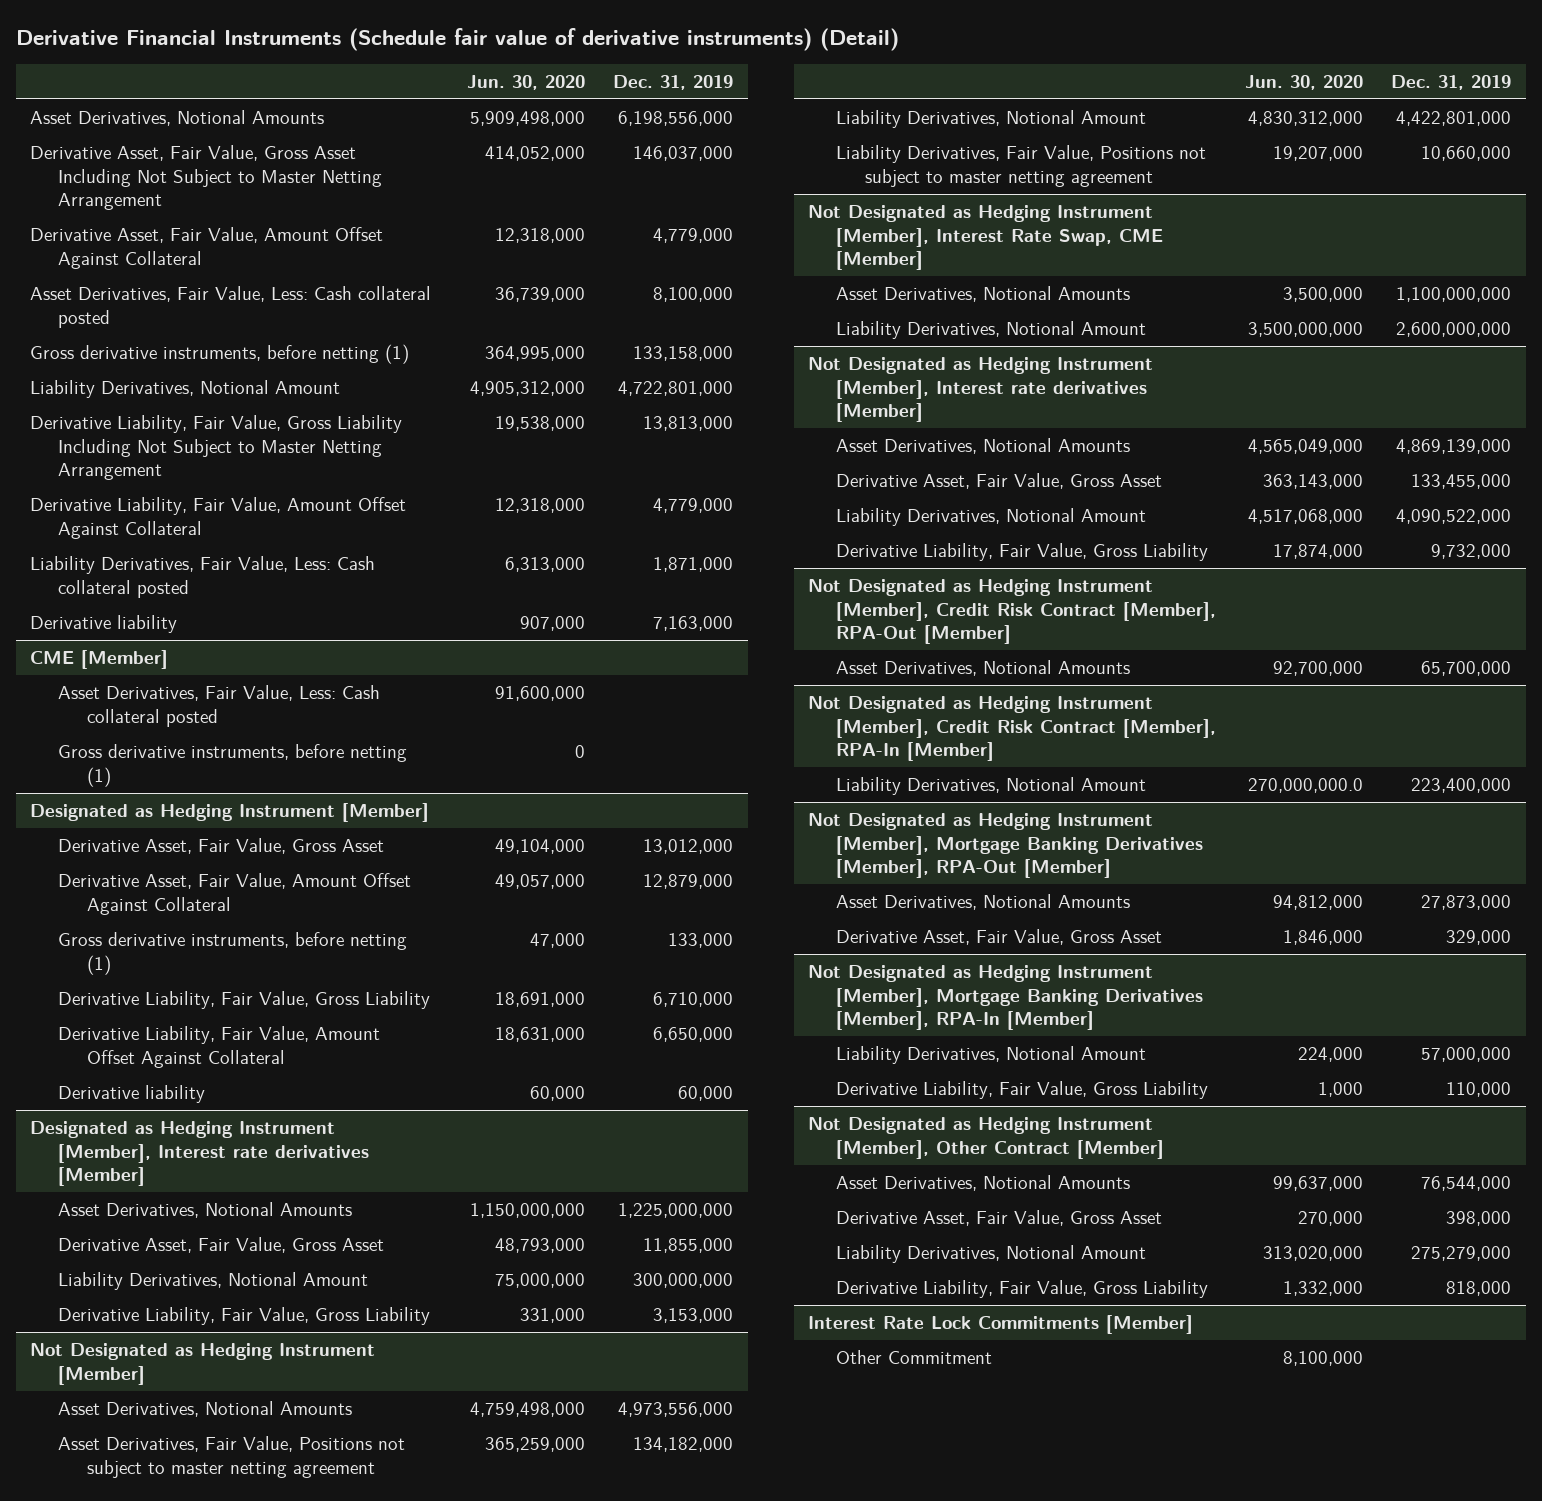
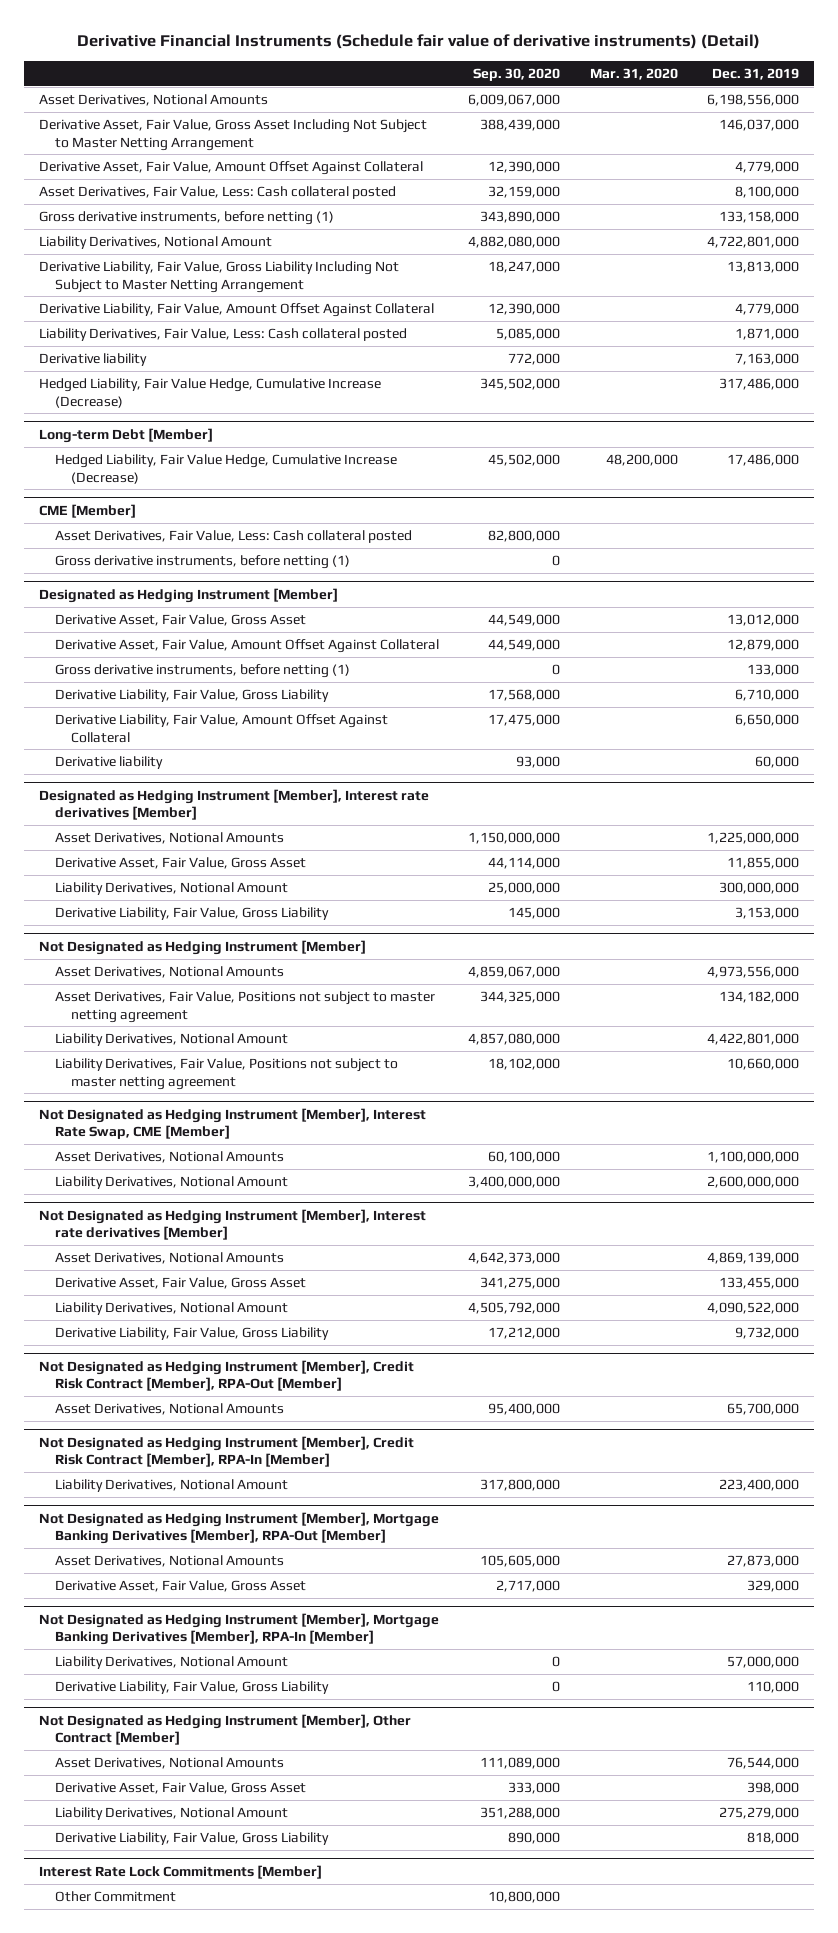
[466,74,585,90] Jun. 30, 2020 -> none
none -> [473,67,561,81] Sep. 30, 2020
none -> [589,67,678,80] Mar. 31, 2020
none -> [39,378,382,408] Hedged Liability, Fair Value Hedge, Cumulative Increase (Decrease)
none -> [39,427,214,443] Long-term Debt [Member]
none -> [55,454,398,484] Hedged Liability, Fair Value Hedge, Cumulative Increase (Decrease)

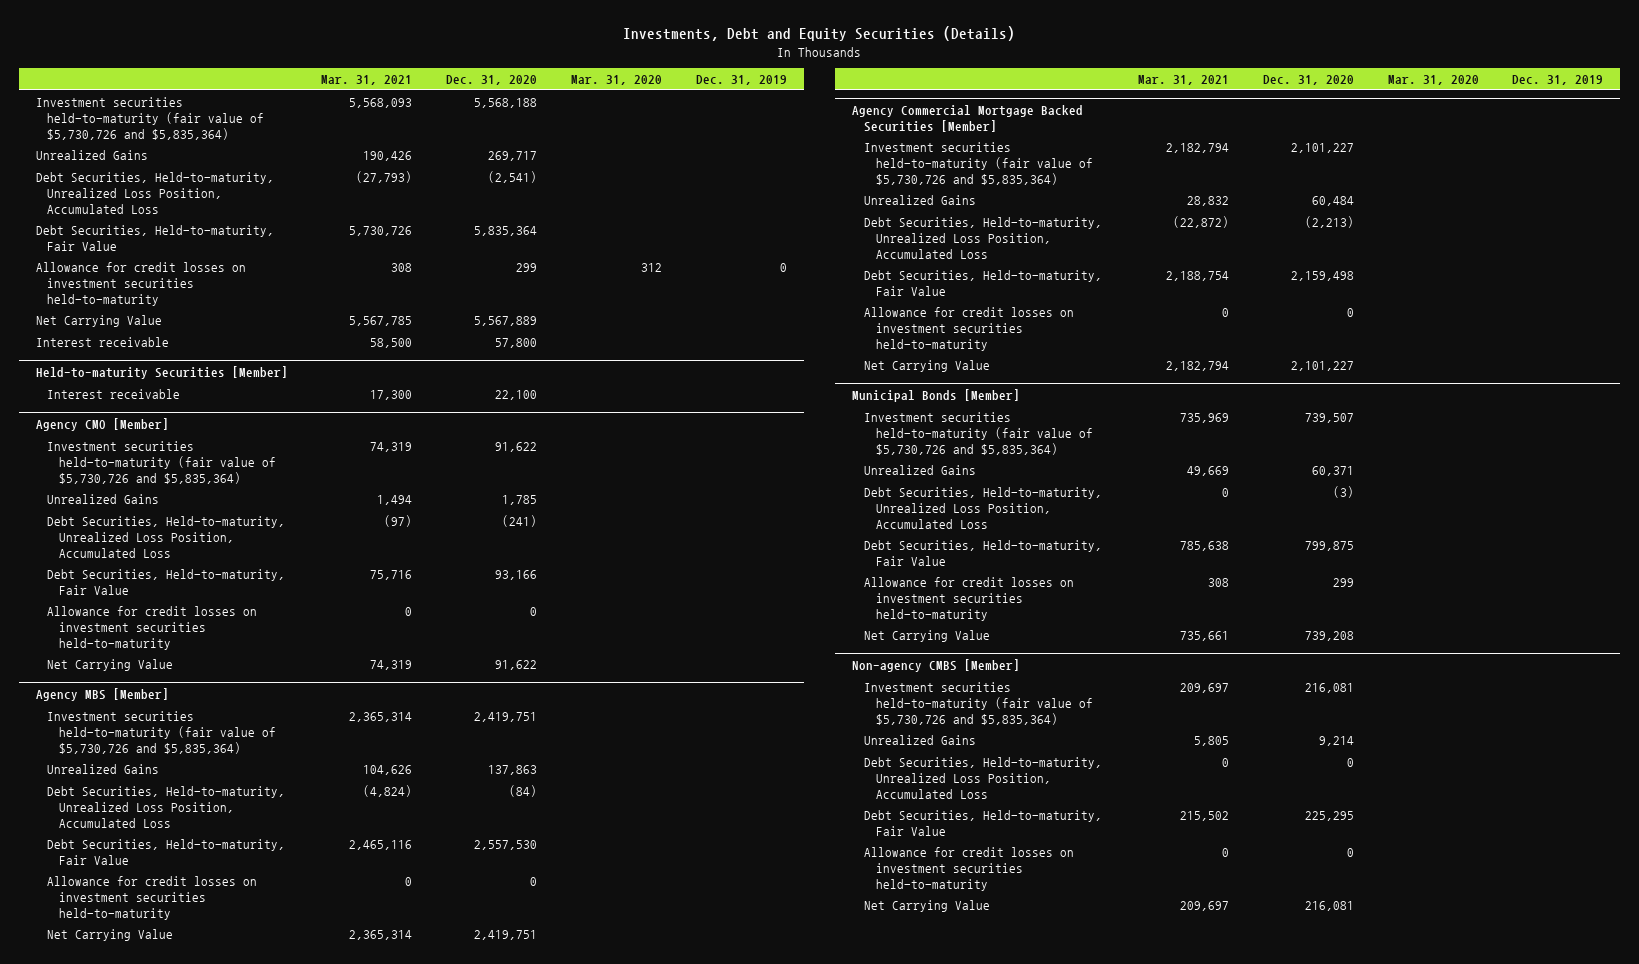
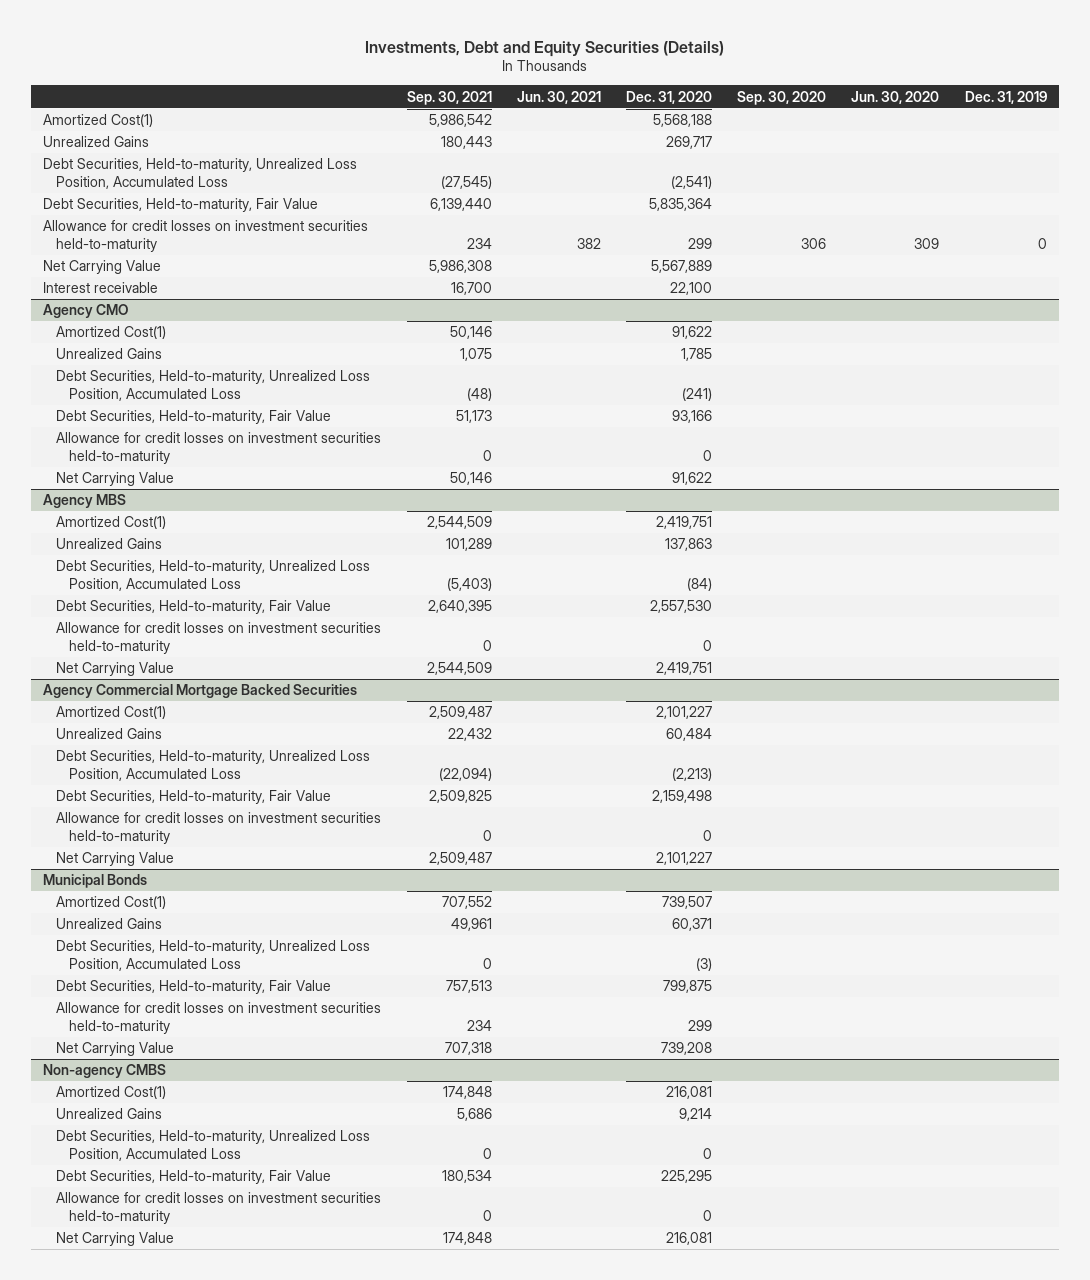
[321,75,413,86] Mar. 31, 2021 -> none
[570,75,662,86] Mar. 31, 2020 -> none
none -> [406,90,492,105] Sep. 30, 2021
none -> [516,90,601,104] Jun. 30, 2021
none -> [737,90,827,105] Sep. 30, 2020
none -> [851,90,940,104] Jun. 30, 2020
[35,96,265,140] Investment securities held-to-maturity (fair value of $5,730,726 and $5,835,364) -> [43,114,154,128] Amortized Cost(1)
[35,336,169,347] Interest receivable -> none
[35,365,288,379] Held-to-maturity Securities [Member] -> none
[35,417,169,431] Agency CMO [Member] -> [43,304,129,319] Agency CMO
[47,440,277,484] Investment securities held-to-maturity (fair value of $5,730,726 and $5,835,364) -> [56,326,167,340] Amortized Cost(1)
[35,687,169,701] Agency MBS [Member] -> [43,494,127,509] Agency MBS
[47,710,277,754] Investment securities held-to-maturity (fair value of $5,730,726 and $5,835,364) -> [56,516,167,530] Amortized Cost(1)
[852,104,1084,132] Agency Commercial Mortgage Backed Securities [Member] -> [43,684,358,699] Agency Commercial Mortgage Backed Securities
[864,141,1093,185] Investment securities held-to-maturity (fair value of $5,730,726 and $5,835,364) -> [56,706,167,720] Amortized Cost(1)
[852,388,1021,402] Municipal Bonds [Member] -> [43,874,148,889] Municipal Bonds
[864,411,1093,455] Investment securities held-to-maturity (fair value of $5,730,726 and $5,835,364) -> [56,896,167,910] Amortized Cost(1)
[852,658,1021,672] Non-agency CMBS [Member] -> [43,1064,167,1079] Non-agency CMBS
[864,681,1093,725] Investment securities held-to-maturity (fair value of $5,730,726 and $5,835,364) -> [56,1086,167,1100] Amortized Cost(1)

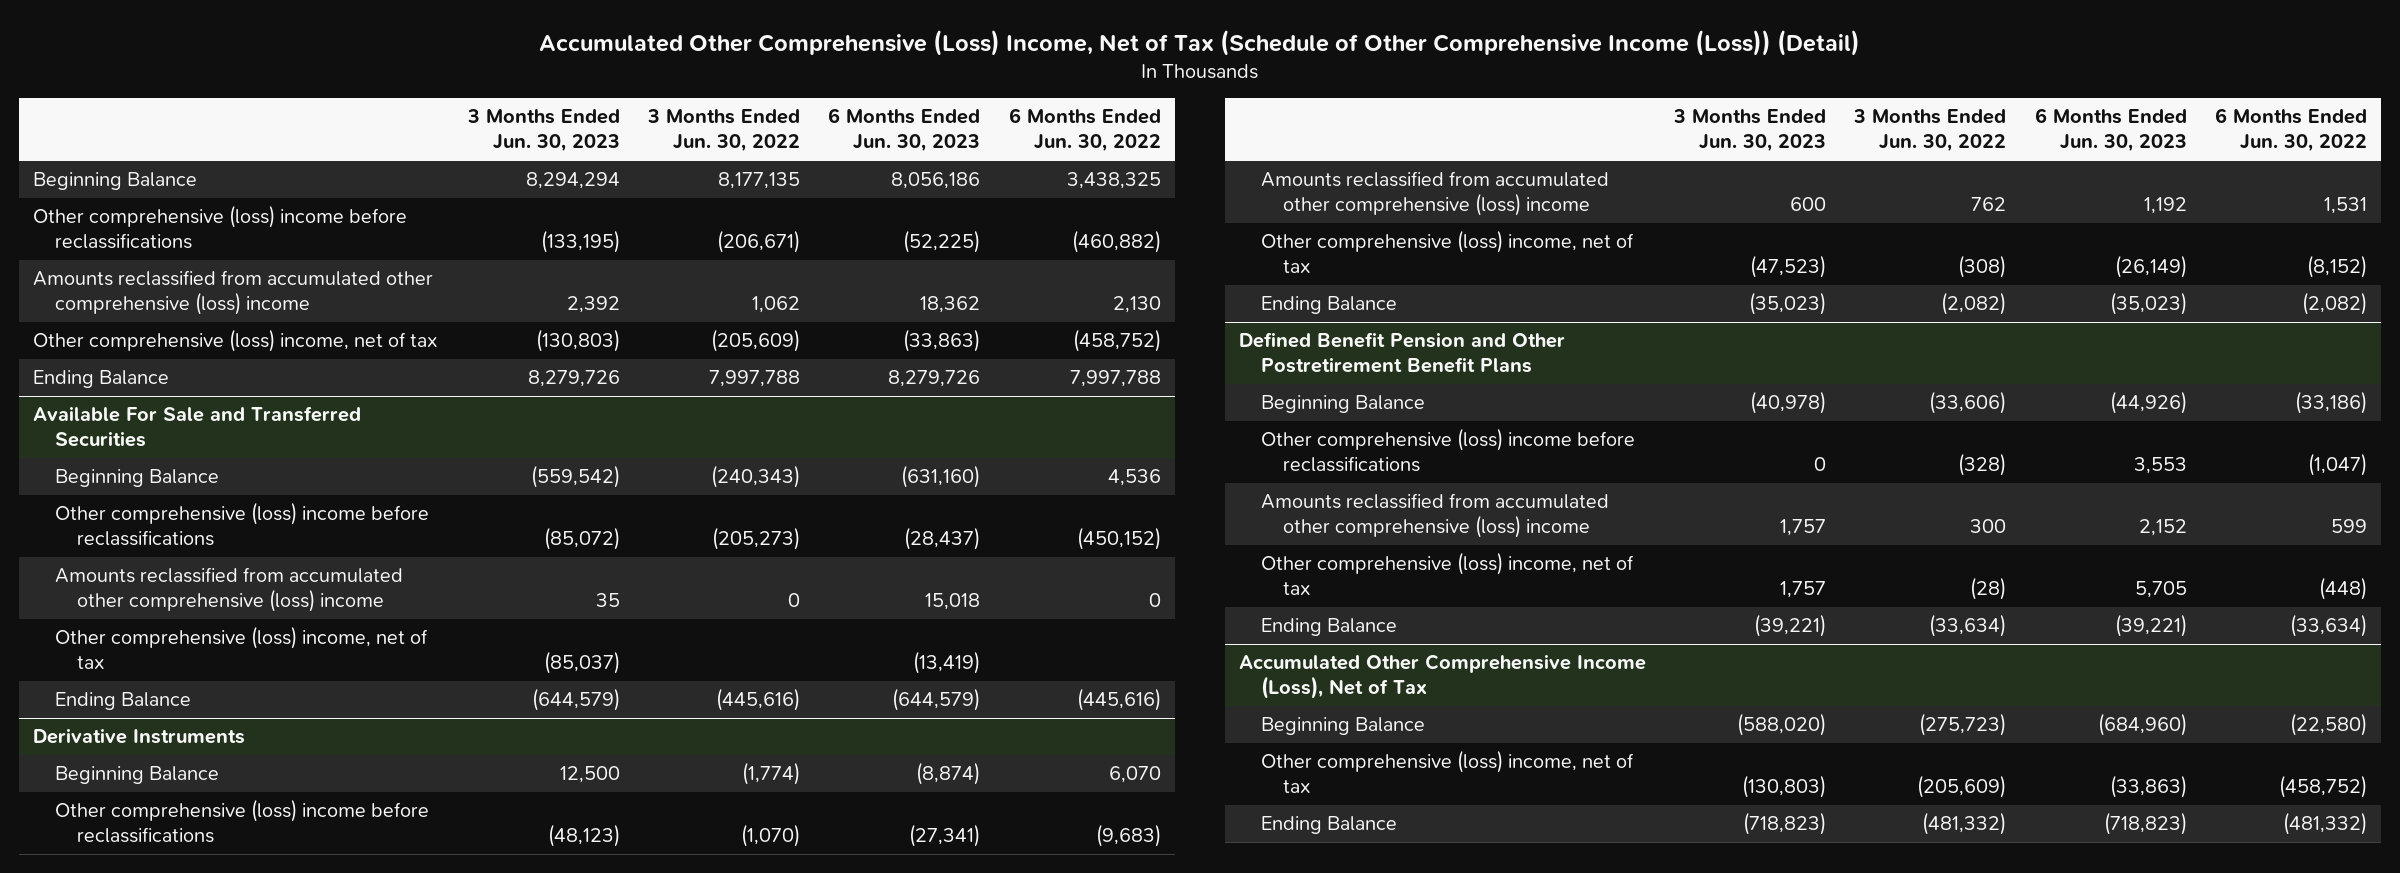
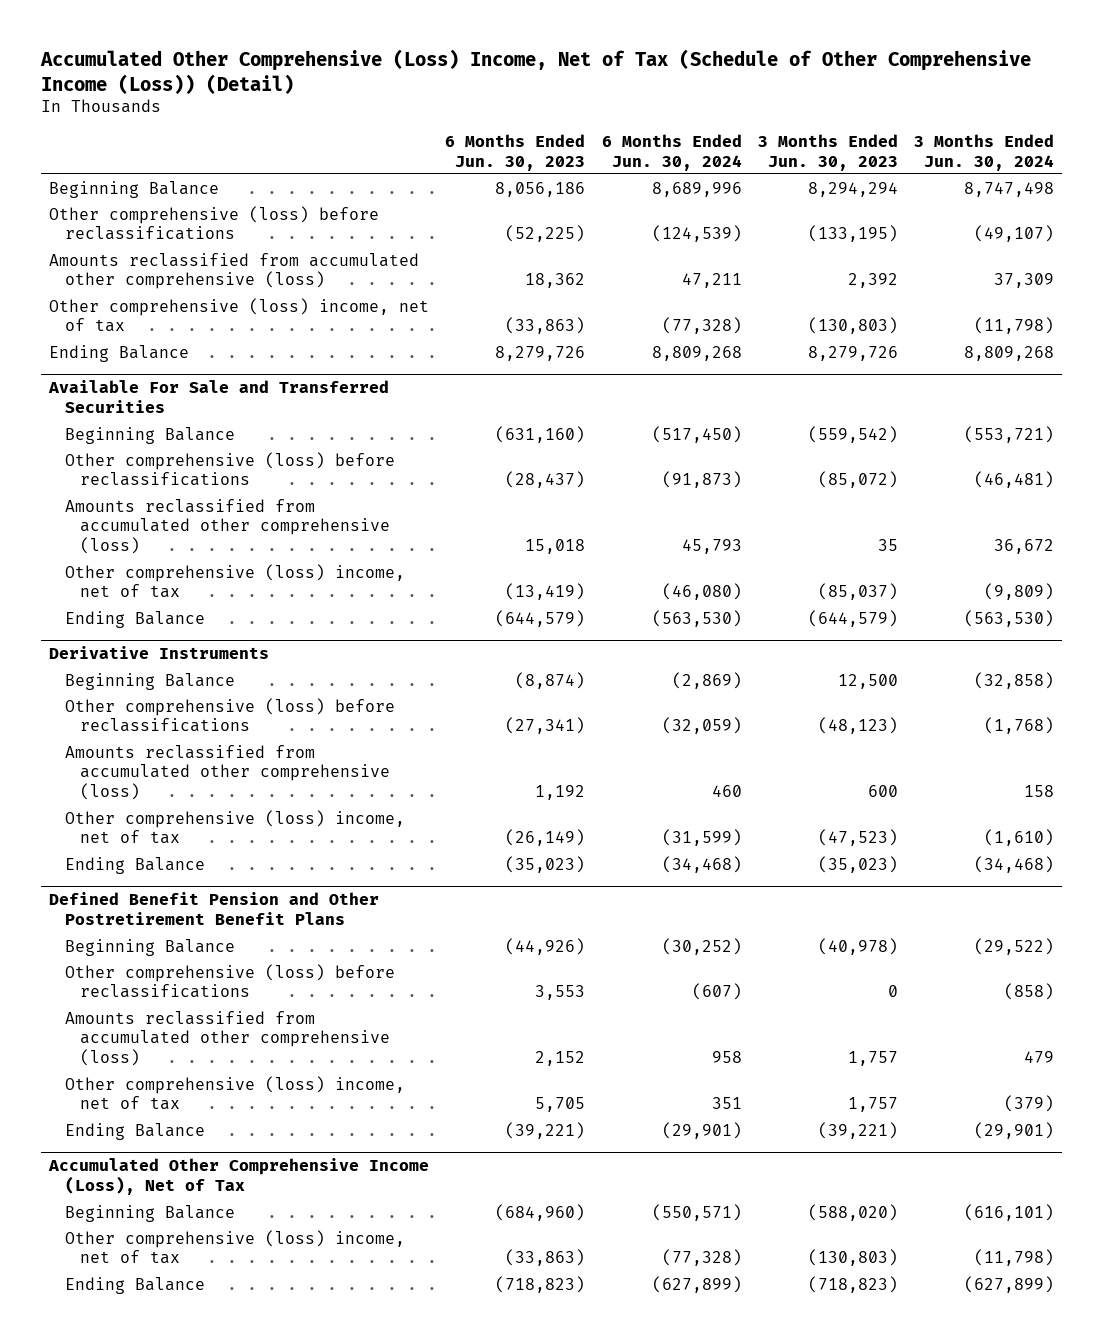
[647,109,801,153] 3 Months Ended Jun. 30, 2022 -> none
[1008,108,1161,153] 6 Months Ended Jun. 30, 2022 -> none
none -> [601,133,742,171] 6 Months Ended Jun. 30, 2024
none -> [914,133,1055,171] 3 Months Ended Jun. 30, 2024
[33,205,408,250] Other comprehensive (loss) income before reclassifications -> [49,205,380,241] Other comprehensive (loss) before reclassifications
[33,270,434,316] Amounts reclassified from accumulated other comprehensive (loss) income -> [49,252,420,290] Amounts reclassified from accumulated other comprehensive (loss)
[55,502,430,547] Other comprehensive (loss) income before reclassifications -> [64,451,395,487] Other comprehensive (loss) before reclassifications
[55,567,404,613] Amounts reclassified from accumulated other comprehensive (loss) income -> [64,498,391,555] Amounts reclassified from accumulated other comprehensive (loss)
[55,799,430,844] Other comprehensive (loss) income before reclassifications -> [64,697,395,733] Other comprehensive (loss) before reclassifications
[1261,171,1610,217] Amounts reclassified from accumulated other comprehensive (loss) income -> [64,744,391,801] Amounts reclassified from accumulated other comprehensive (loss)
[1261,428,1636,473] Other comprehensive (loss) income before reclassifications -> [64,963,395,999] Other comprehensive (loss) before reclassifications
[1261,493,1610,539] Amounts reclassified from accumulated other comprehensive (loss) income -> [64,1010,391,1067] Amounts reclassified from accumulated other comprehensive (loss)

